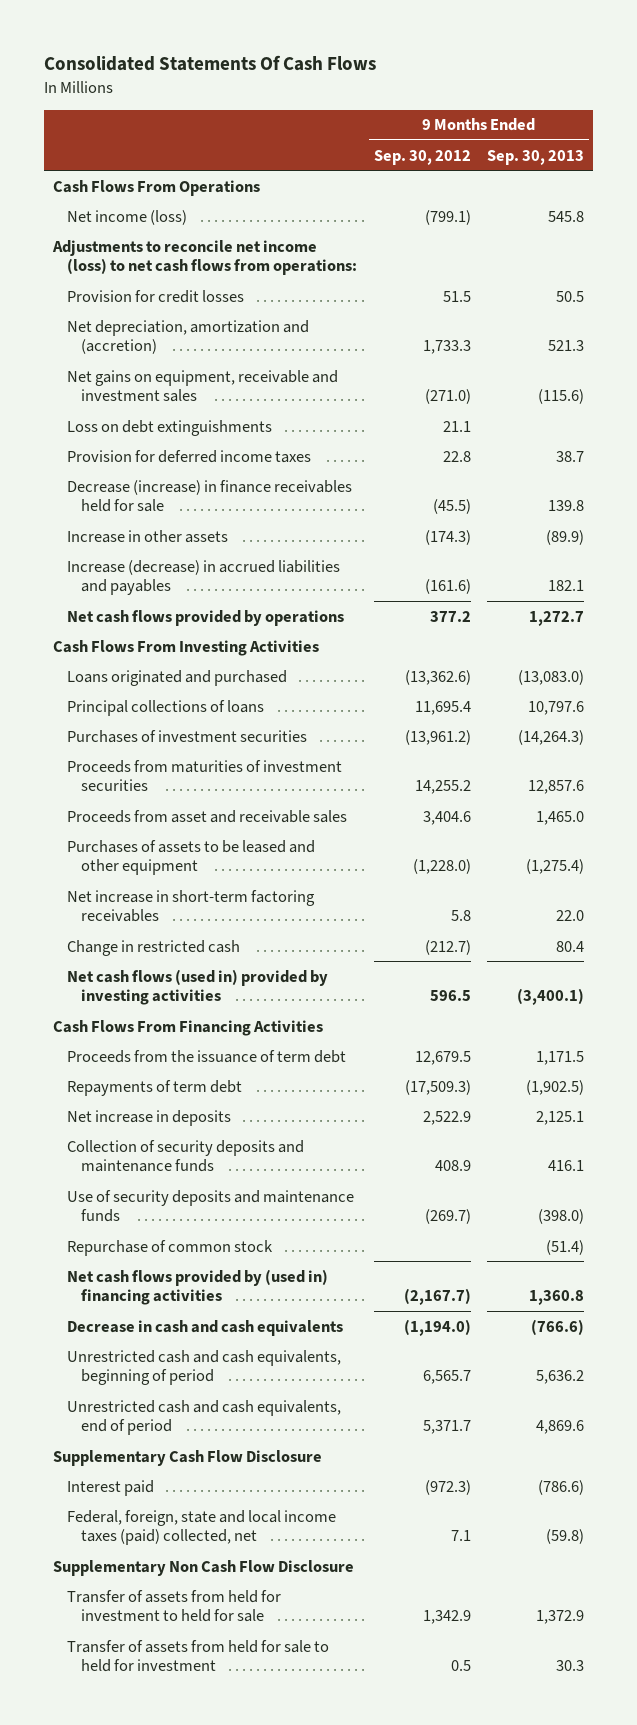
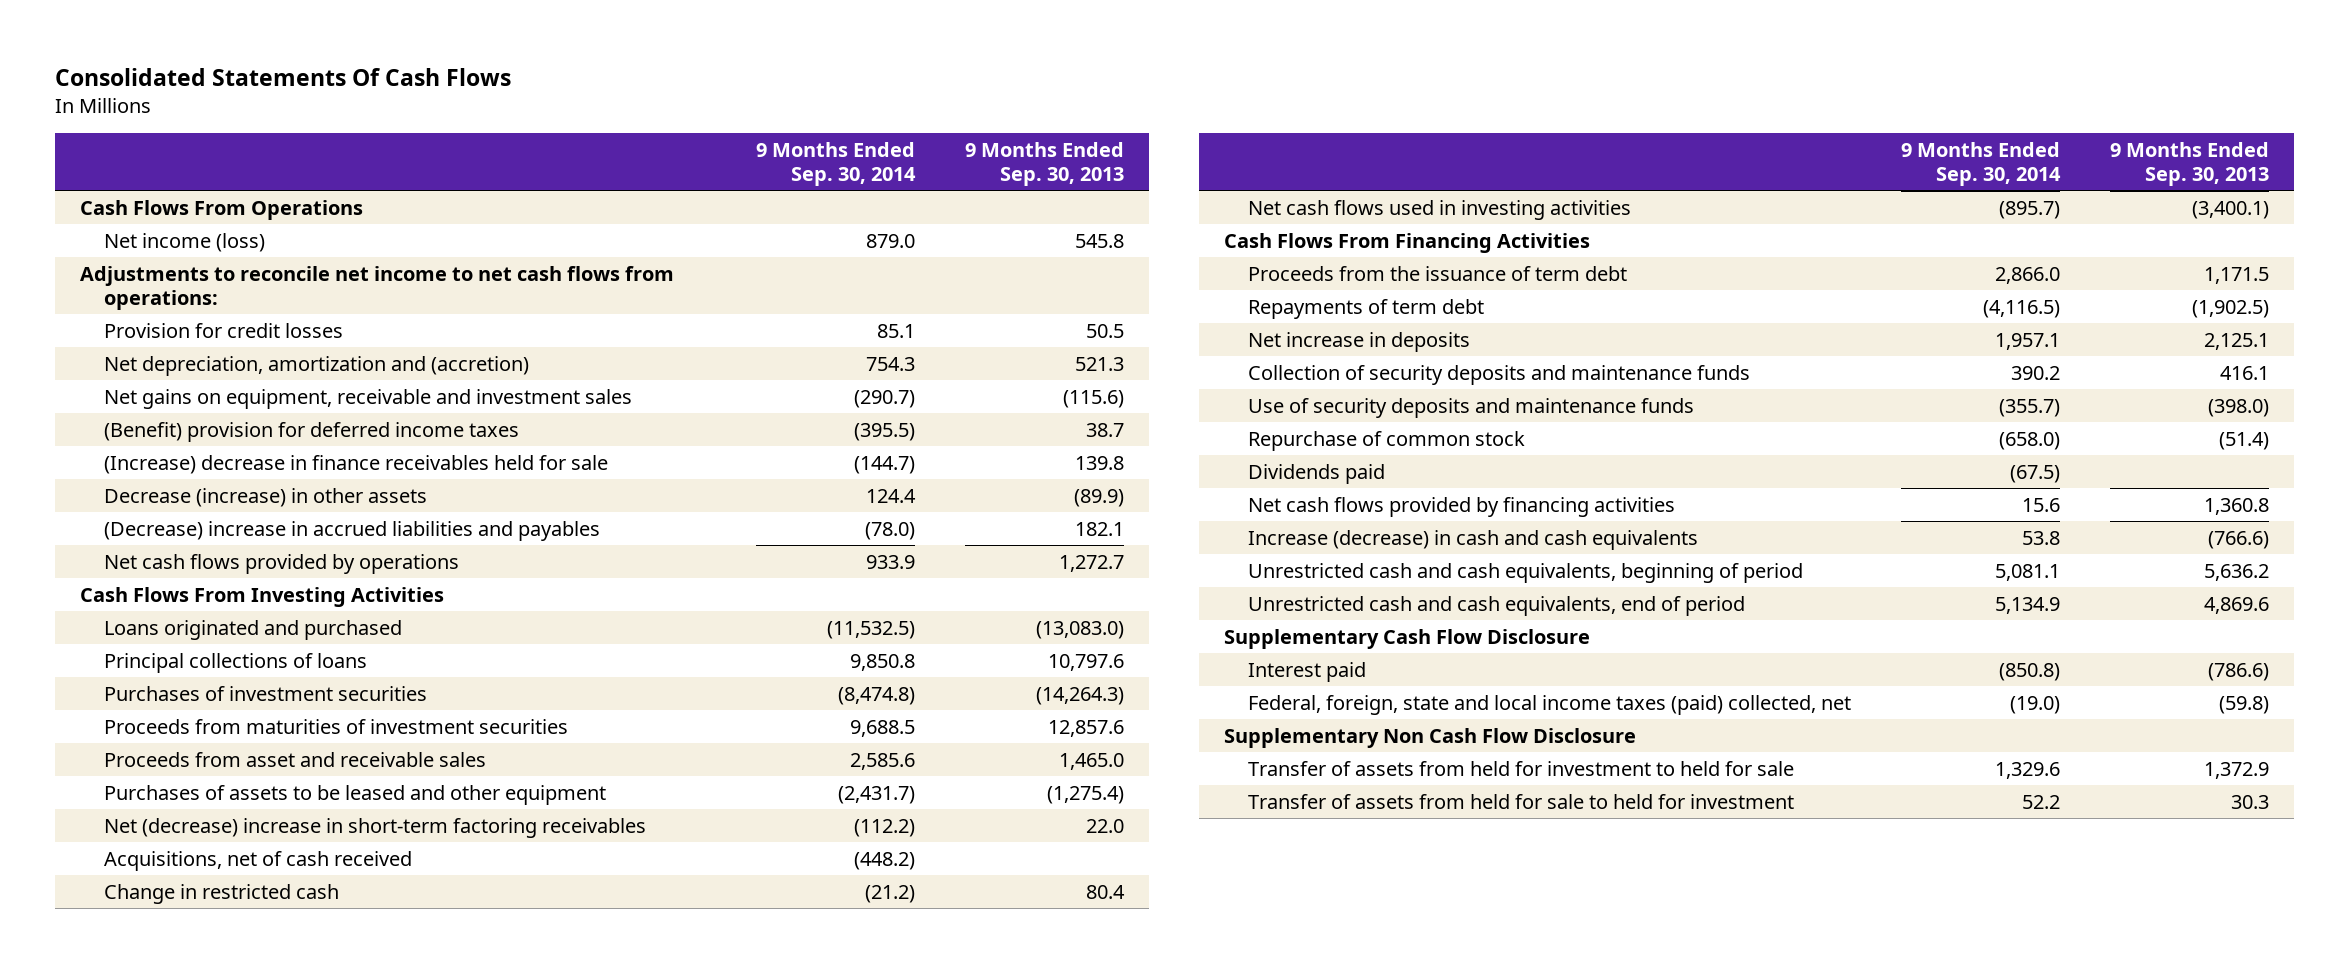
[373,149,471,165] Sep. 30, 2012 -> none
none -> [756,141,917,187] 9 Months Ended Sep. 30, 2014
[51,239,357,276] Adjustments to reconcile net income (loss) to net cash flows from operations: -> [79,265,674,311] Adjustments to reconcile net income to net cash flows from operations:
[66,419,272,436] Loss on debt extinguishments -> none
[66,449,311,463] Provision for deferred income taxes -> [103,421,519,442] (Benefit) provision for deferred income taxes
[66,479,352,513] Decrease (increase) in finance receivables held for sale -> [103,454,608,474] (Increase) decrease in finance receivables held for sale
[66,529,228,543] Increase in other assets -> [103,487,427,507] Decrease (increase) in other assets
[66,559,340,596] Increase (decrease) in accrued liabilities and payables -> [103,520,600,541] (Decrease) increase in accrued liabilities and payables
[66,889,315,923] Net increase in short-term factoring receivables -> [103,817,646,838] Net (decrease) increase in short-term factoring receivables
none -> [103,850,412,871] Acquisitions, net of cash received
[66,968,328,1006] Net cash flows (used in) provided by investing activities -> [1248,199,1632,220] Net cash flows used in investing activities
none -> [1248,463,1386,484] Dividends paid
[66,1268,328,1306] Net cash flows provided by (used in) financing activities -> [1248,496,1676,517] Net cash flows provided by financing activities
[66,1319,343,1336] Decrease in cash and cash equivalents -> [1248,529,1699,550] Increase (decrease) in cash and cash equivalents

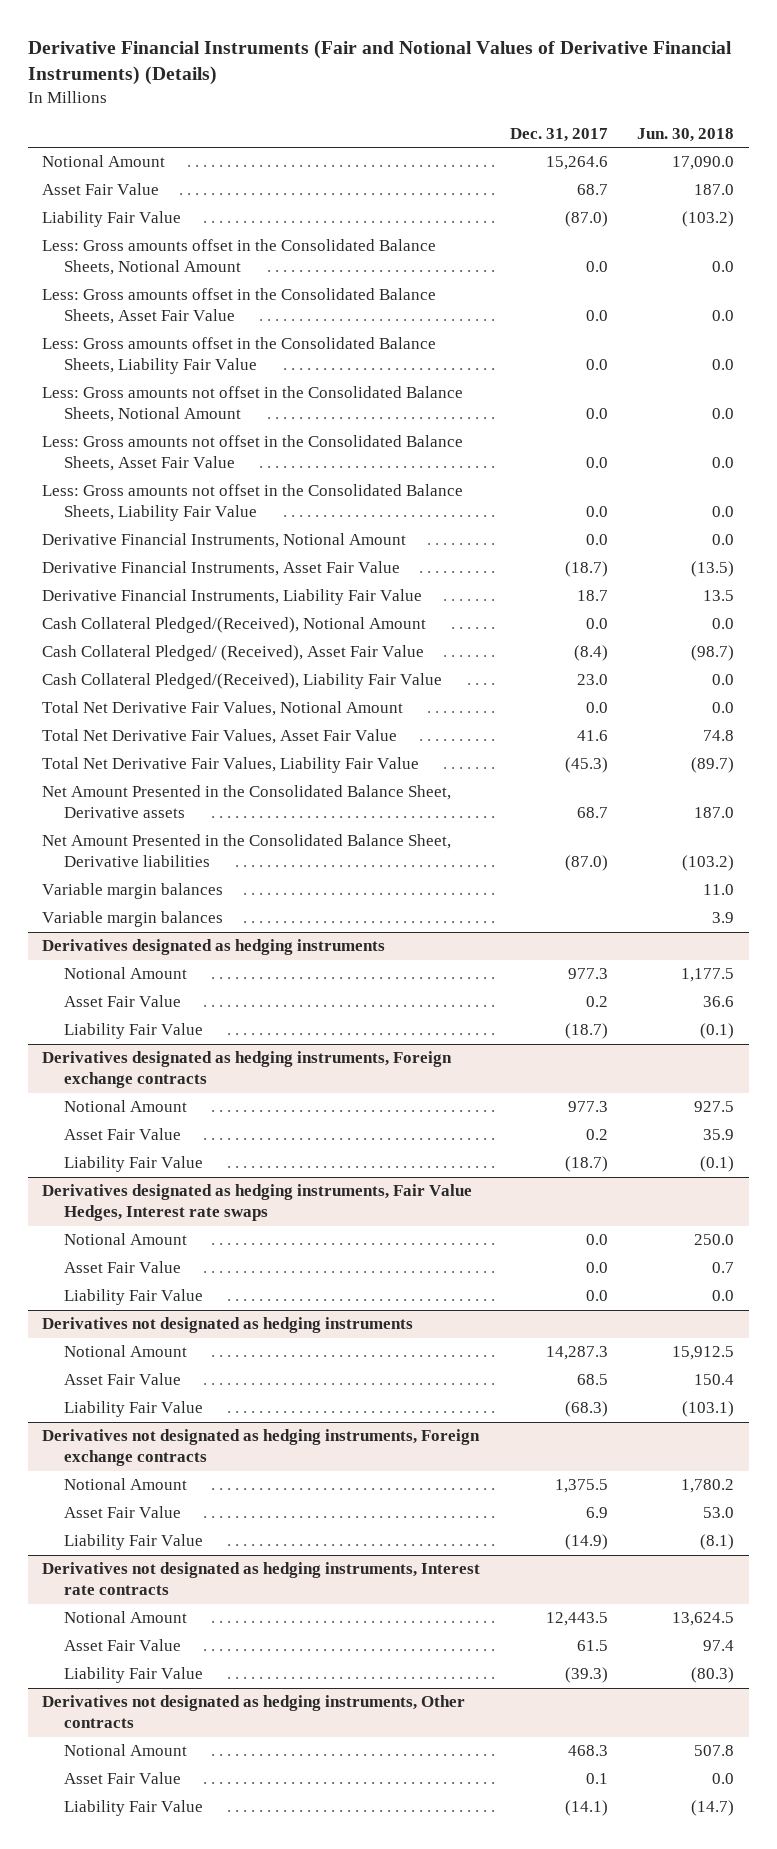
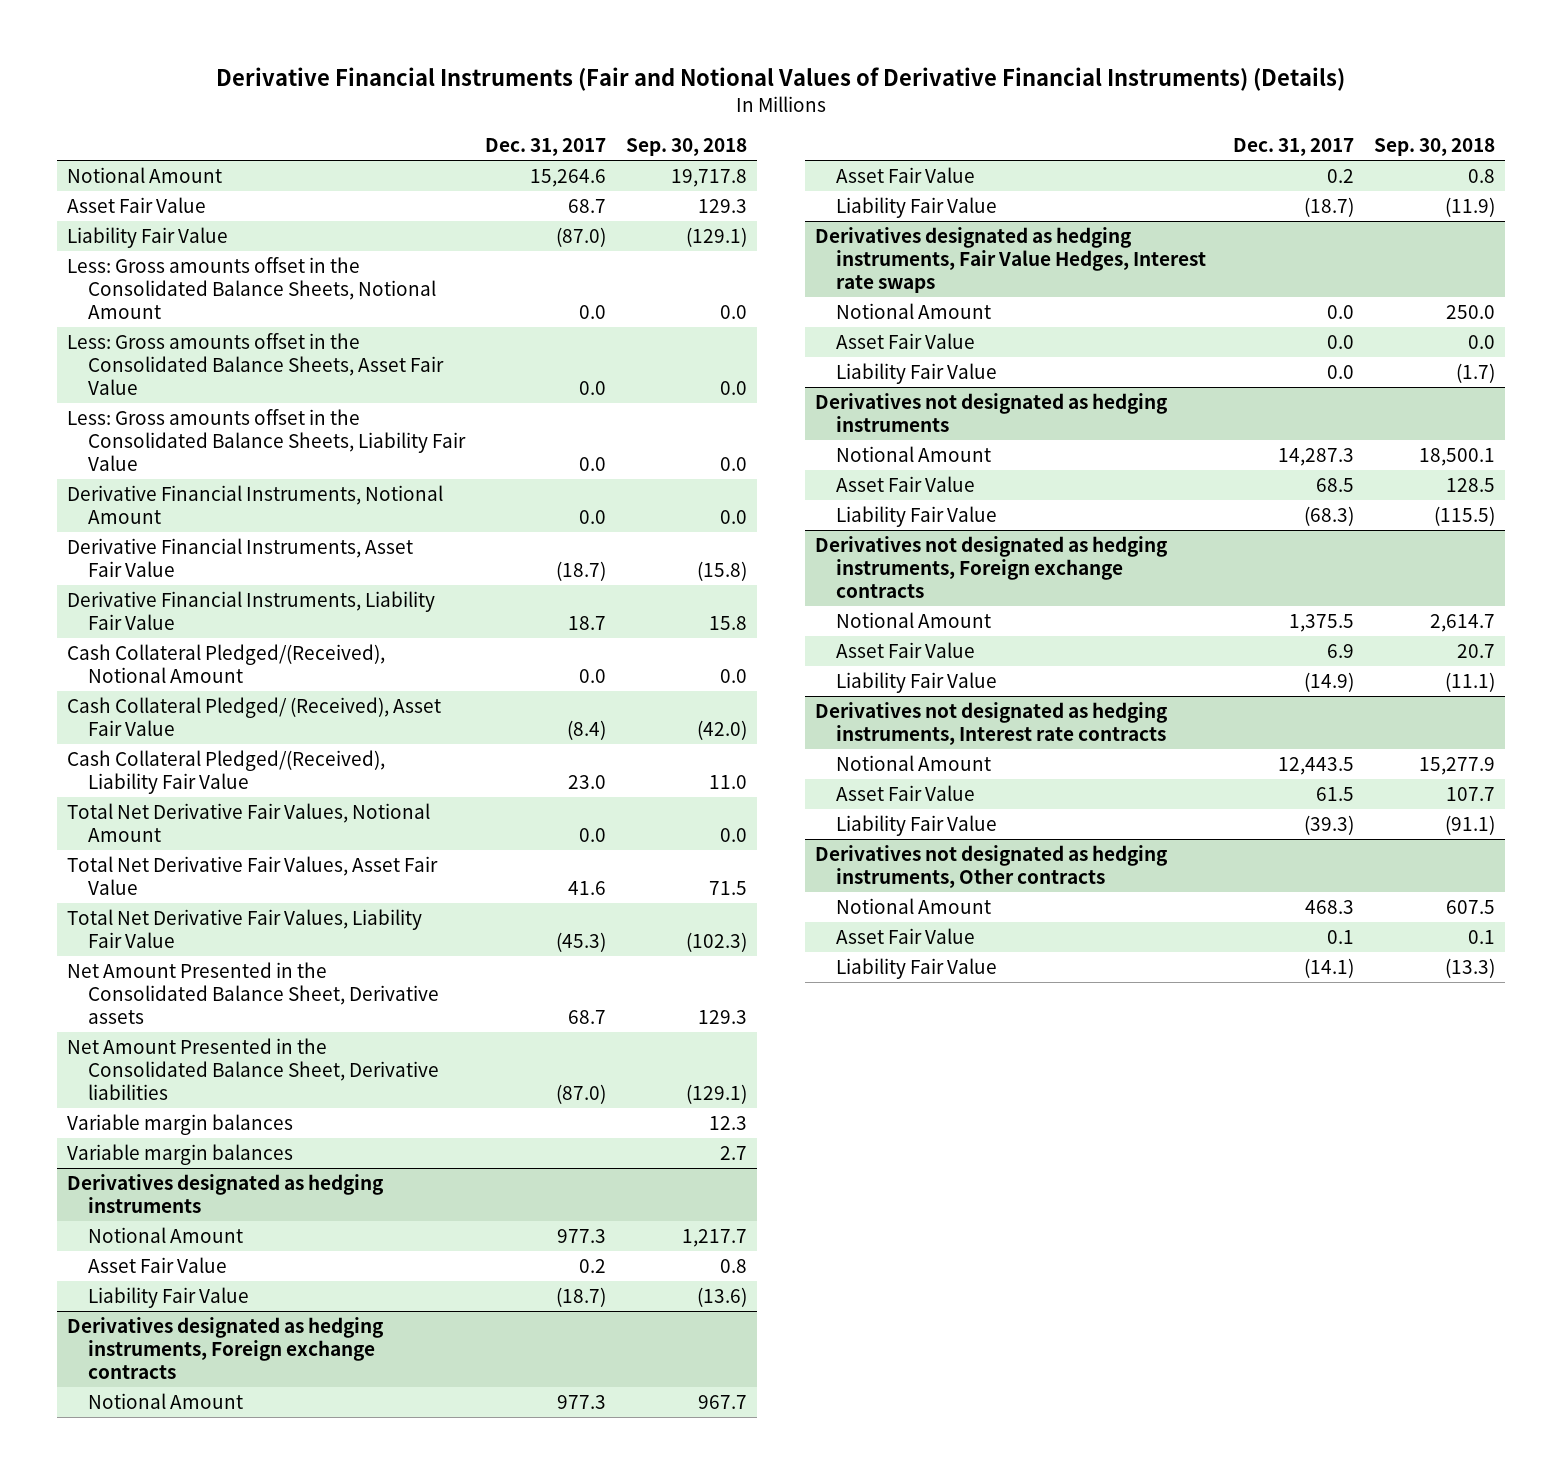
[637,127,735,142] Jun. 30, 2018 -> none
none -> [626,138,748,157] Sep. 30, 2018
[42,386,464,423] Less: Gross amounts not offset in the Consolidated Balance Sheets, Notional Amount -> none
[42,435,464,472] Less: Gross amounts not offset in the Consolidated Balance Sheets, Asset Fair Value -> none
[42,484,464,522] Less: Gross amounts not offset in the Consolidated Balance Sheets, Liability Fair Value -> none

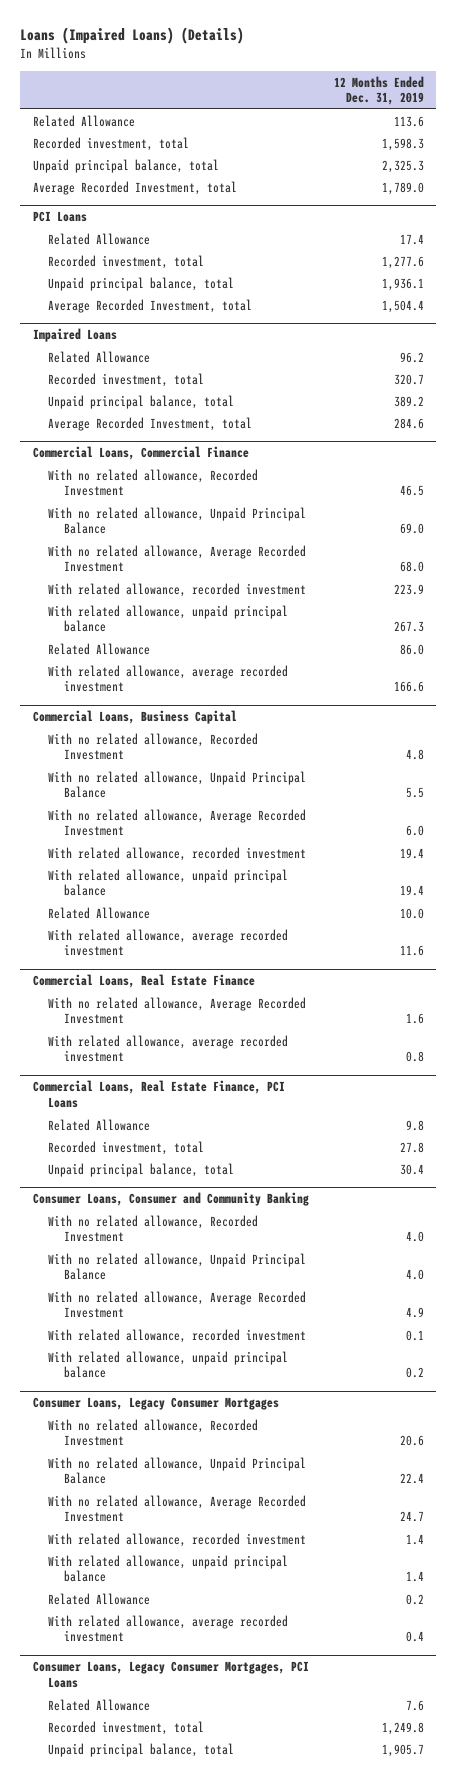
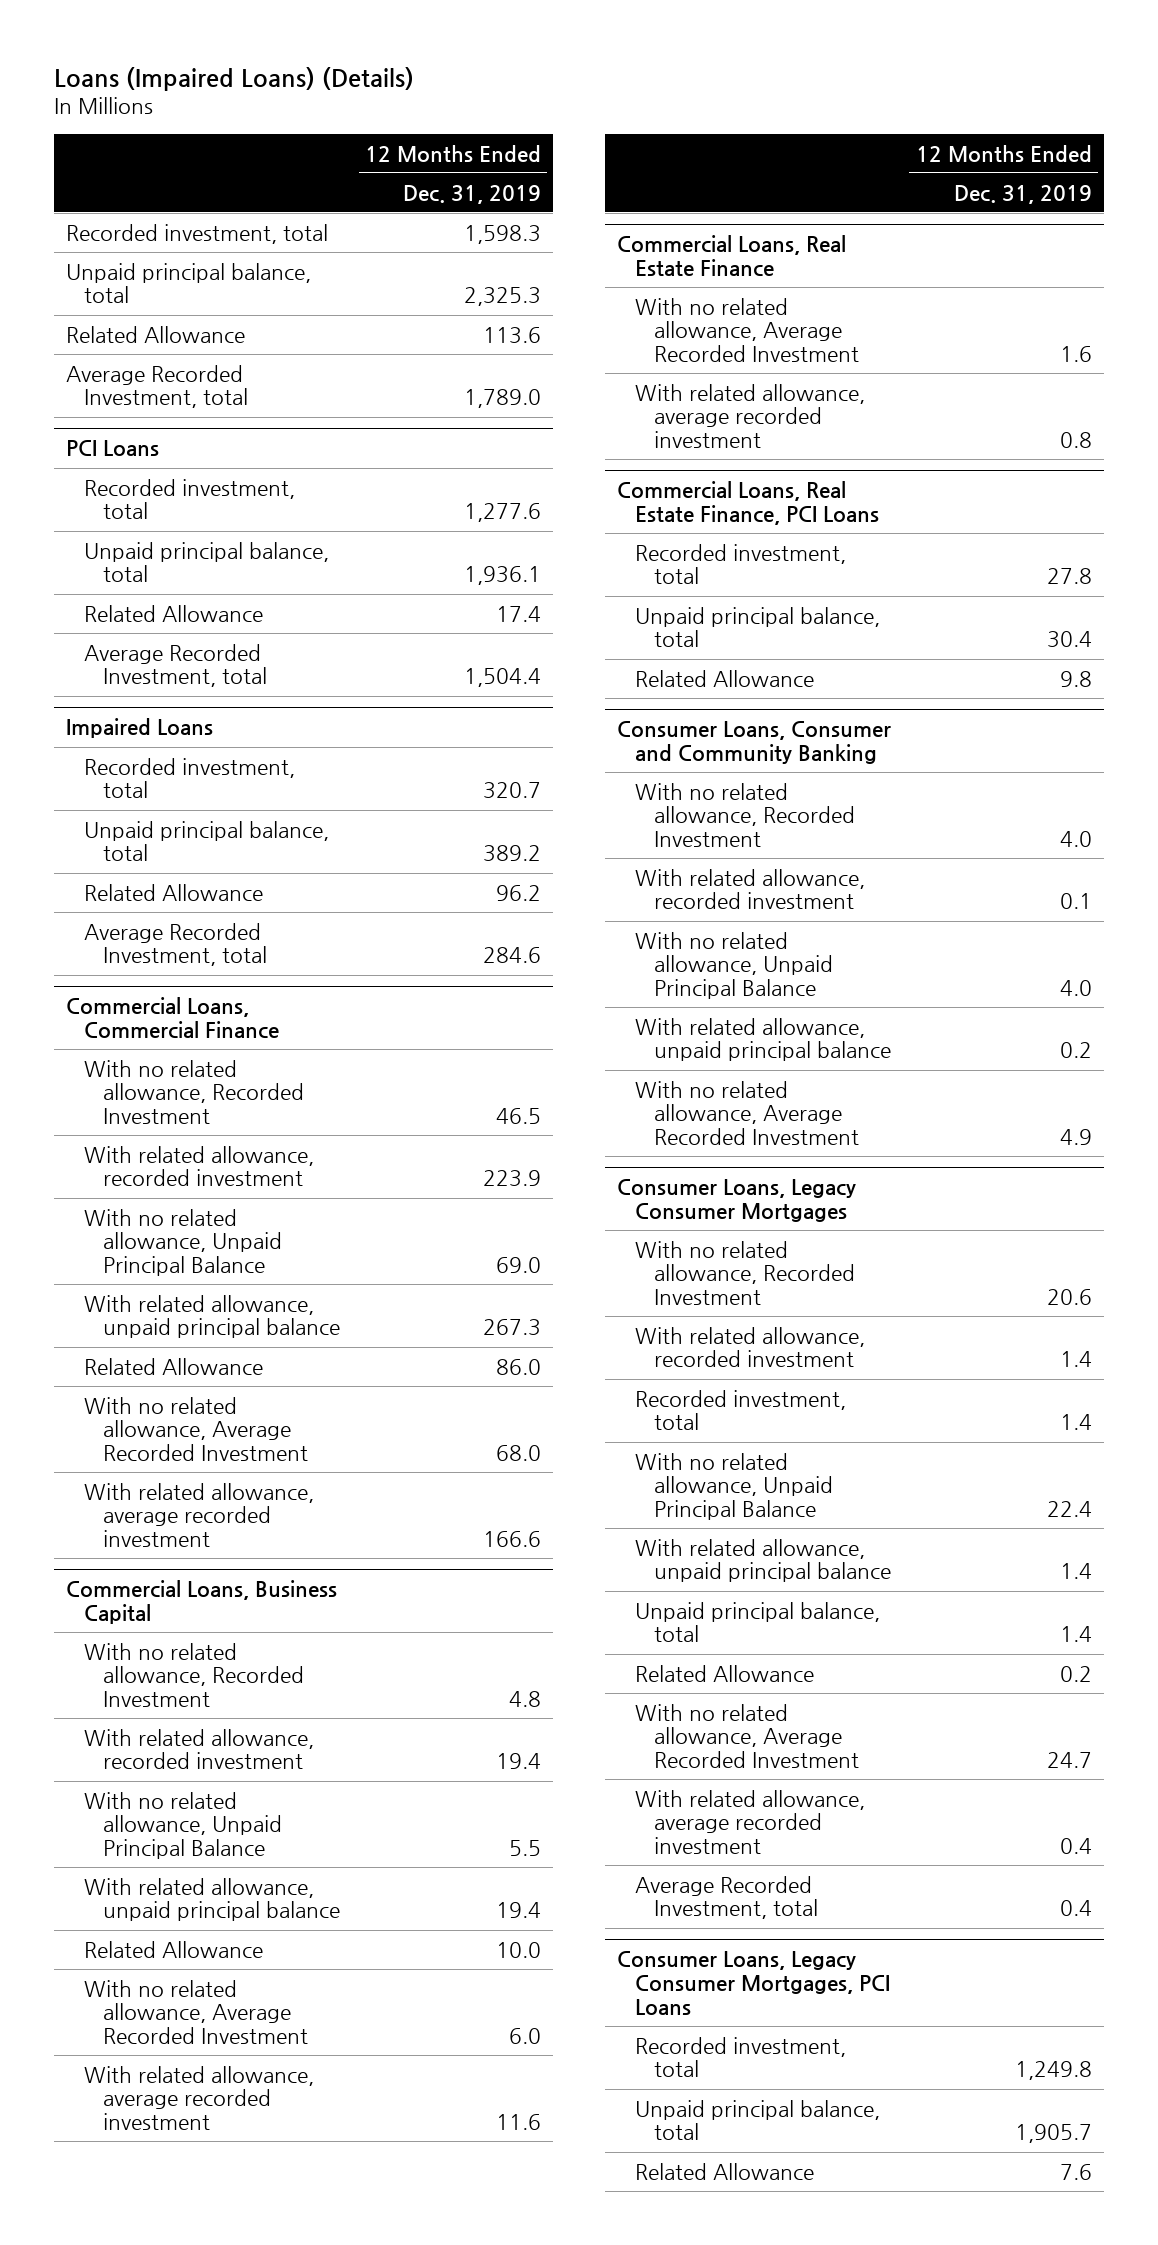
[32,114,135,127] Related Allowance -> [66,325,246,343] Related Allowance
[48,232,151,245] Related Allowance -> [84,604,264,622] Related Allowance
[48,350,151,363] Related Allowance -> [84,883,264,901] Related Allowance
[48,506,307,535] With no related allowance, Unpaid Principal Balance -> [84,1208,282,1276] With no related allowance, Unpaid Principal Balance
[48,544,307,573] With no related allowance, Average Recorded Investment -> [84,1396,308,1461] With no related allowance, Average Recorded Investment
[48,770,307,799] With no related allowance, Unpaid Principal Balance -> [84,1791,282,1859] With no related allowance, Unpaid Principal Balance
[48,808,307,837] With no related allowance, Average Recorded Investment -> [84,1979,308,2044] With no related allowance, Average Recorded Investment
[48,1118,151,1131] Related Allowance -> [635,669,815,687] Related Allowance
[48,1252,307,1281] With no related allowance, Unpaid Principal Balance -> [635,931,833,999] With no related allowance, Unpaid Principal Balance
[48,1290,307,1319] With no related allowance, Average Recorded Investment -> [635,1080,859,1145] With no related allowance, Average Recorded Investment
none -> [635,1389,847,1431] Recorded investment, total
[48,1456,307,1485] With no related allowance, Unpaid Principal Balance -> [635,1452,833,1520] With no related allowance, Unpaid Principal Balance
none -> [635,1601,881,1643] Unpaid principal balance, total
[48,1494,307,1523] With no related allowance, Average Recorded Investment -> [635,1703,859,1768] With no related allowance, Average Recorded Investment
none -> [635,1875,818,1920] Average Recorded Investment, total
[48,1698,151,1711] Related Allowance -> [635,2162,815,2180] Related Allowance

